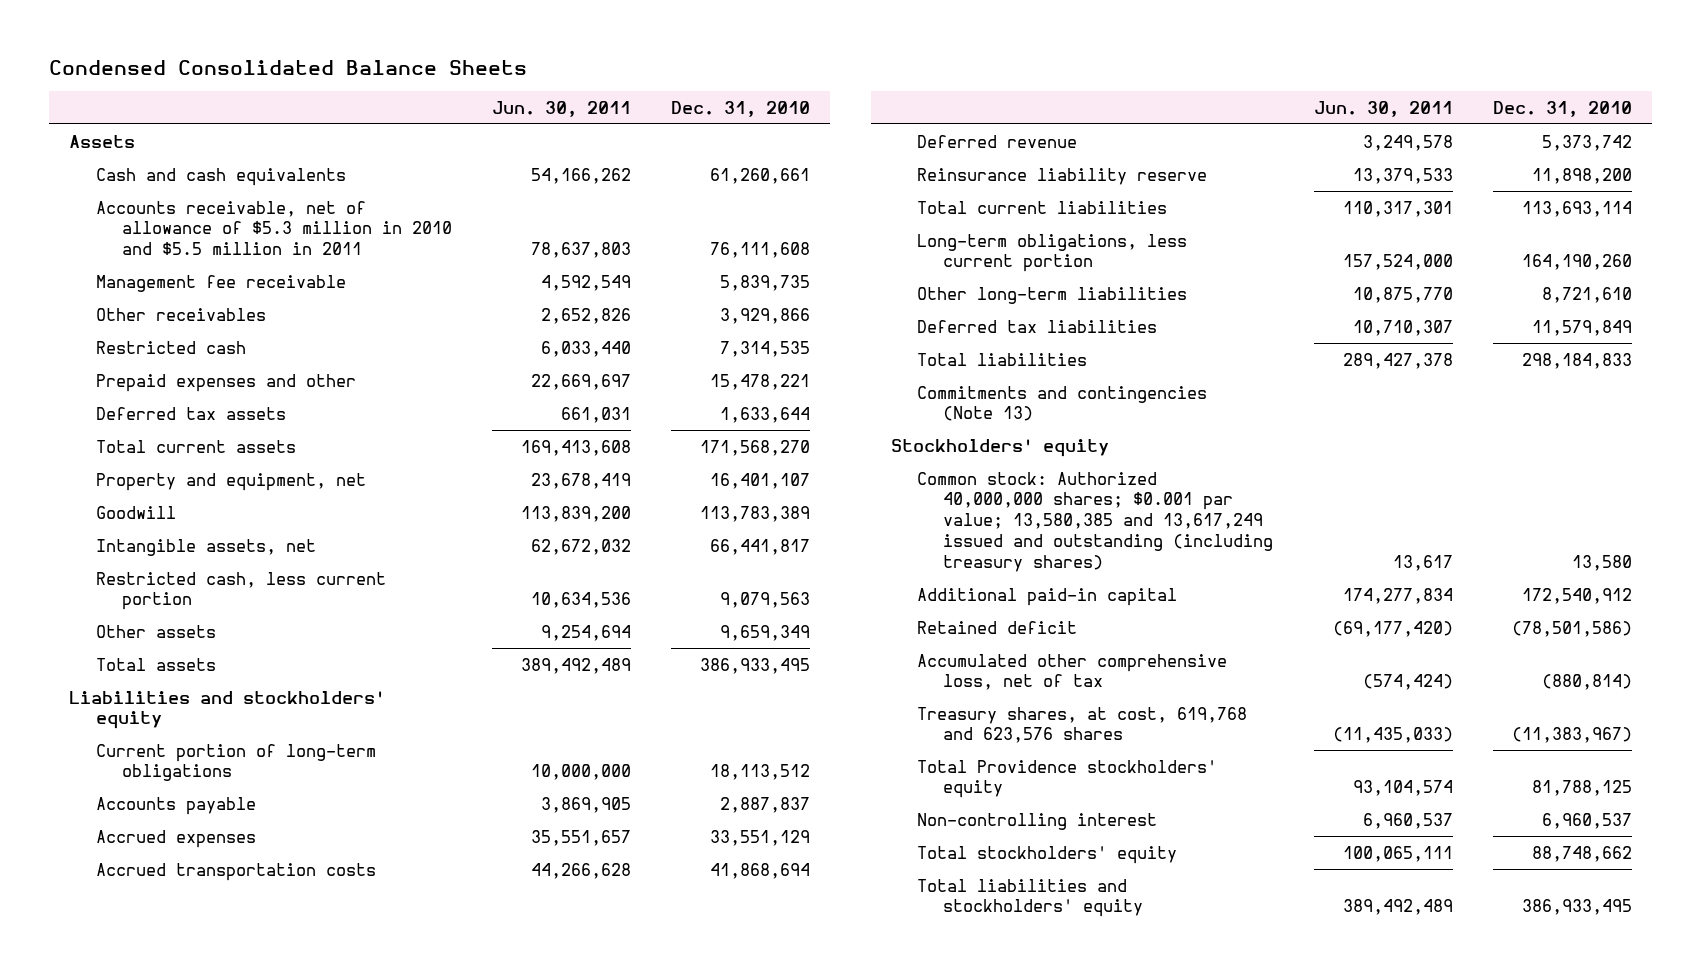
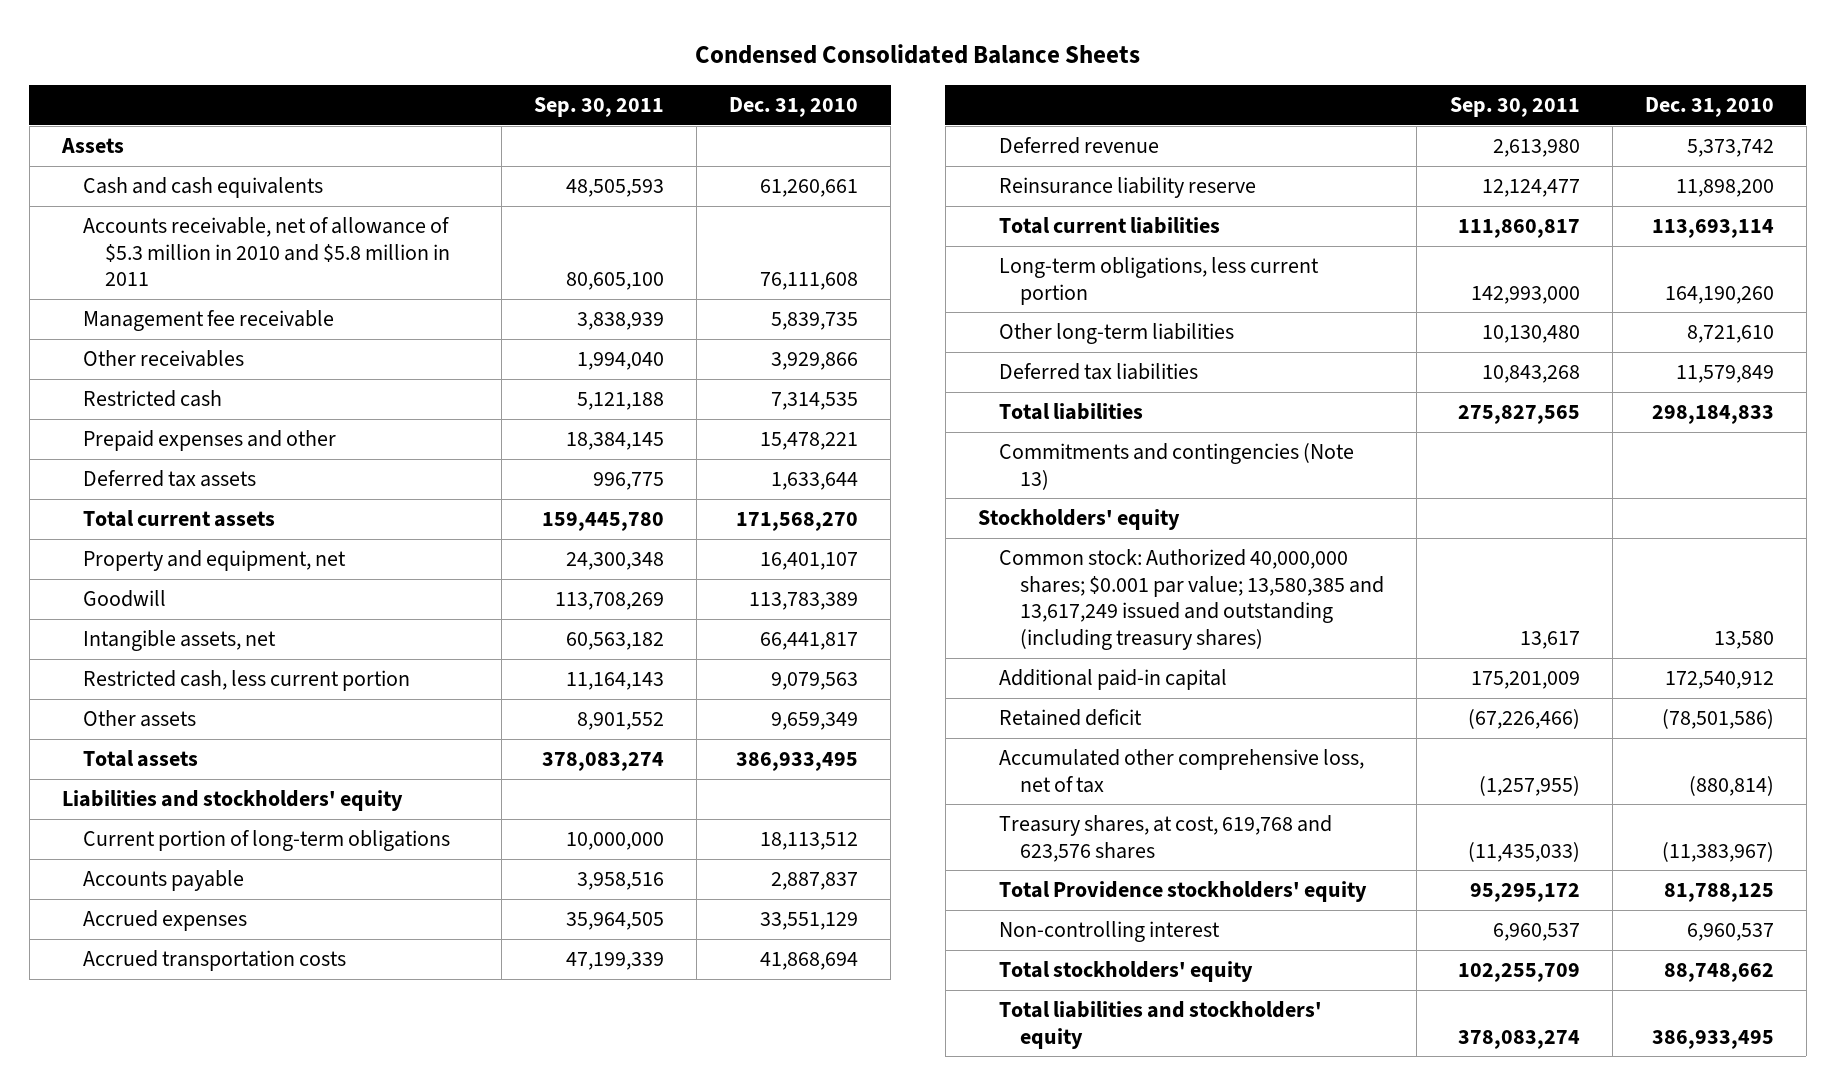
[491,100,631,117] Jun. 30, 2011 -> none
none -> [533,97,664,118] Sep. 30, 2011
[95,200,452,256] Accounts receivable, net of allowance of $5.3 million in 2010 and $5.5 million in 2011 -> [83,217,451,287] Accounts receivable, net of allowance of $5.3 million in 2010 and $5.8 million in 2011

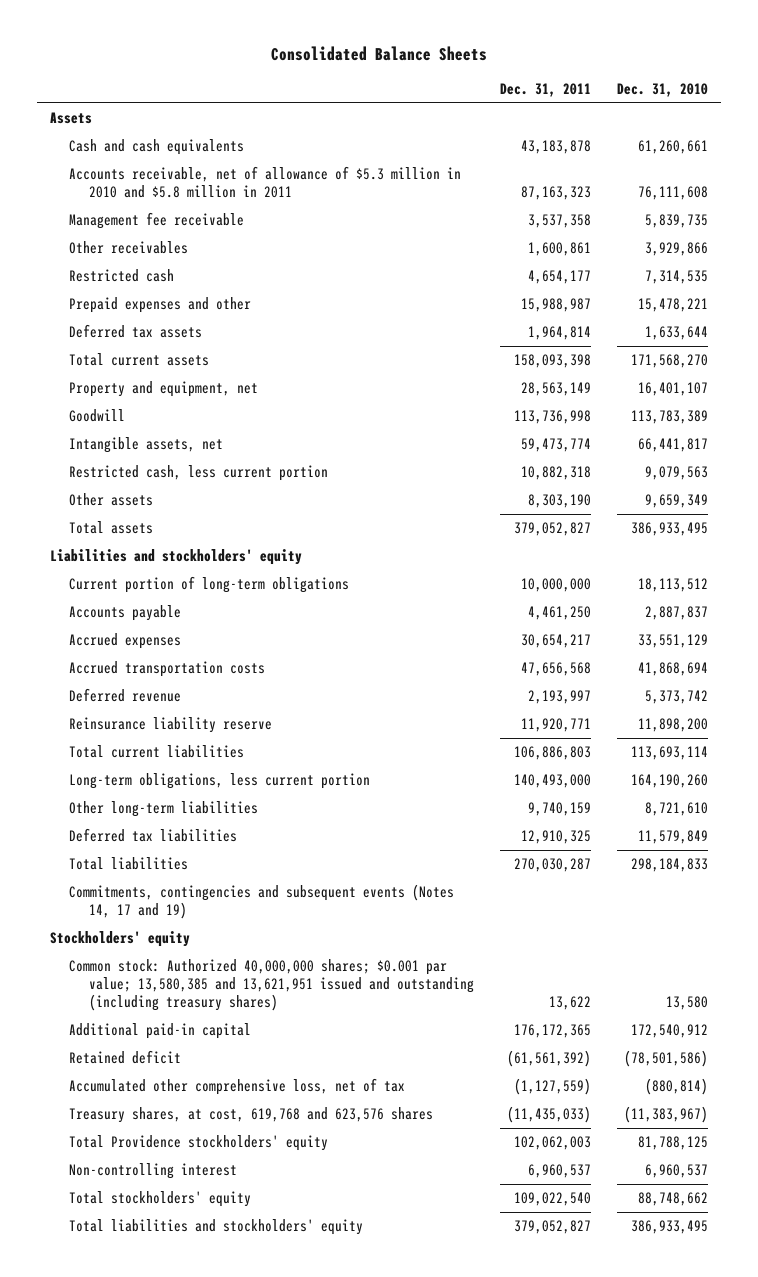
[694,44,1140,65] Condensed Consolidated Balance Sheets -> [270,46,487,62] Consolidated Balance Sheets
[533,97,664,118] Sep. 30, 2011 -> none
none -> [499,83,591,98] Dec. 31, 2011
[999,443,1355,490] Commitments and contingencies (Note 13) -> [69,884,455,920] Commitments, contingencies and subsequent events (Notes 14, 17 and 19)
[999,549,1385,650] Common stock: Authorized 40,000,000 shares; $0.001 par value; 13,580,385 and 13,617,249 issued and outstanding (including treasury shares) -> [69,959,474,1012] Common stock: Authorized 40,000,000 shares; $0.001 par value; 13,580,385 and 13,621,951 issued and outstanding (including treasury shares)

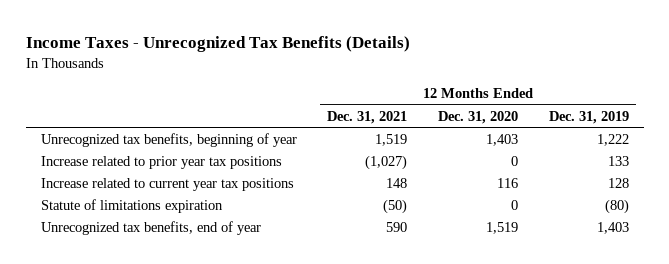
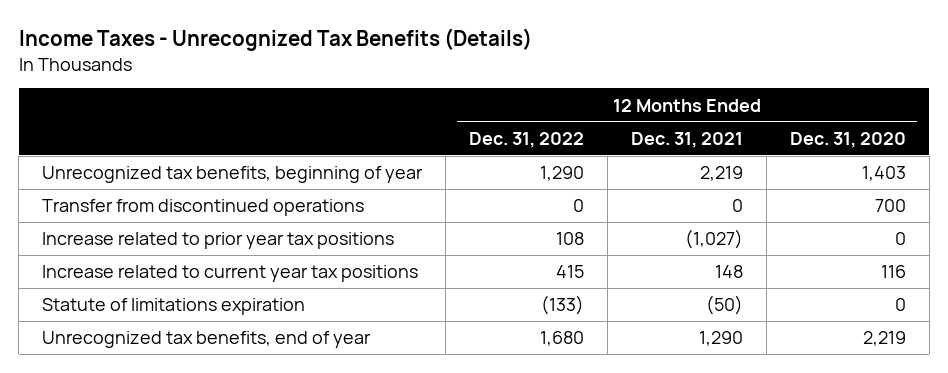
[548,110,629,124] Dec. 31, 2019 -> none
none -> [468,131,584,148] Dec. 31, 2022
[375,133,408,146] 1,519 -> [699,166,743,182] 2,219
none -> [42,199,365,217] Transfer from discontinued operations
[386,221,408,232] 590 -> [698,331,743,347] 1,290
[485,221,518,234] 1,519 -> [862,331,906,347] 2,219

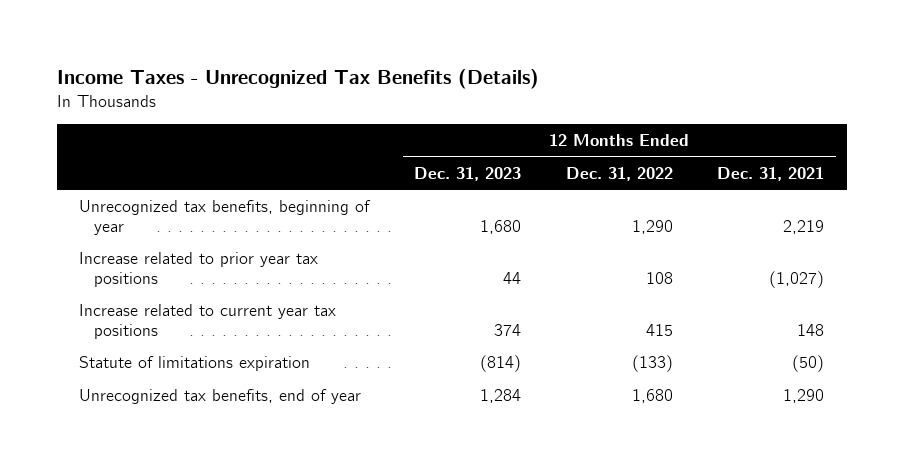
[789,131,906,148] Dec. 31, 2020 -> none
none -> [414,166,522,181] Dec. 31, 2023
[42,199,365,217] Transfer from discontinued operations -> none

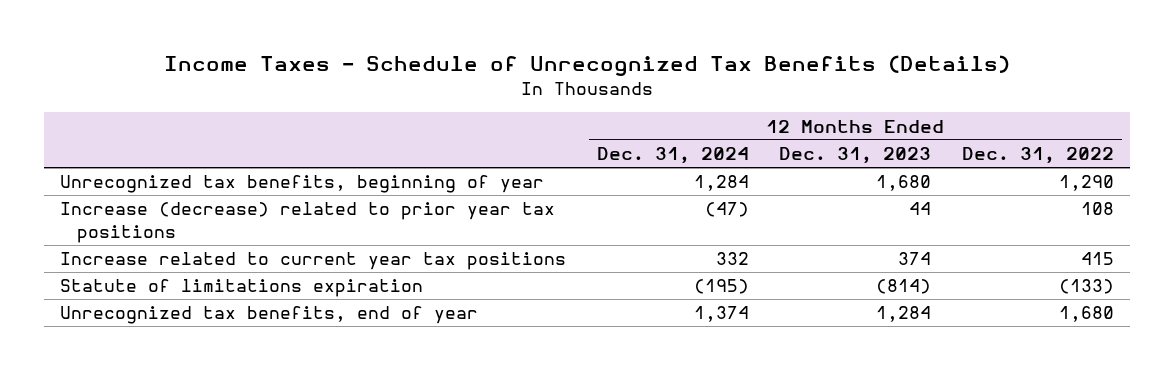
[56,68,539,89] Income Taxes - Unrecognized Tax Benefits (Details) -> [164,55,1011,77] Income Taxes - Schedule of Unrecognized Tax Benefits (Details)
[717,166,825,181] Dec. 31, 2021 -> none
none -> [596,147,749,165] Dec. 31, 2024
[79,252,319,288] Increase related to prior year tax positions -> [59,202,555,243] Increase (decrease) related to prior year tax positions

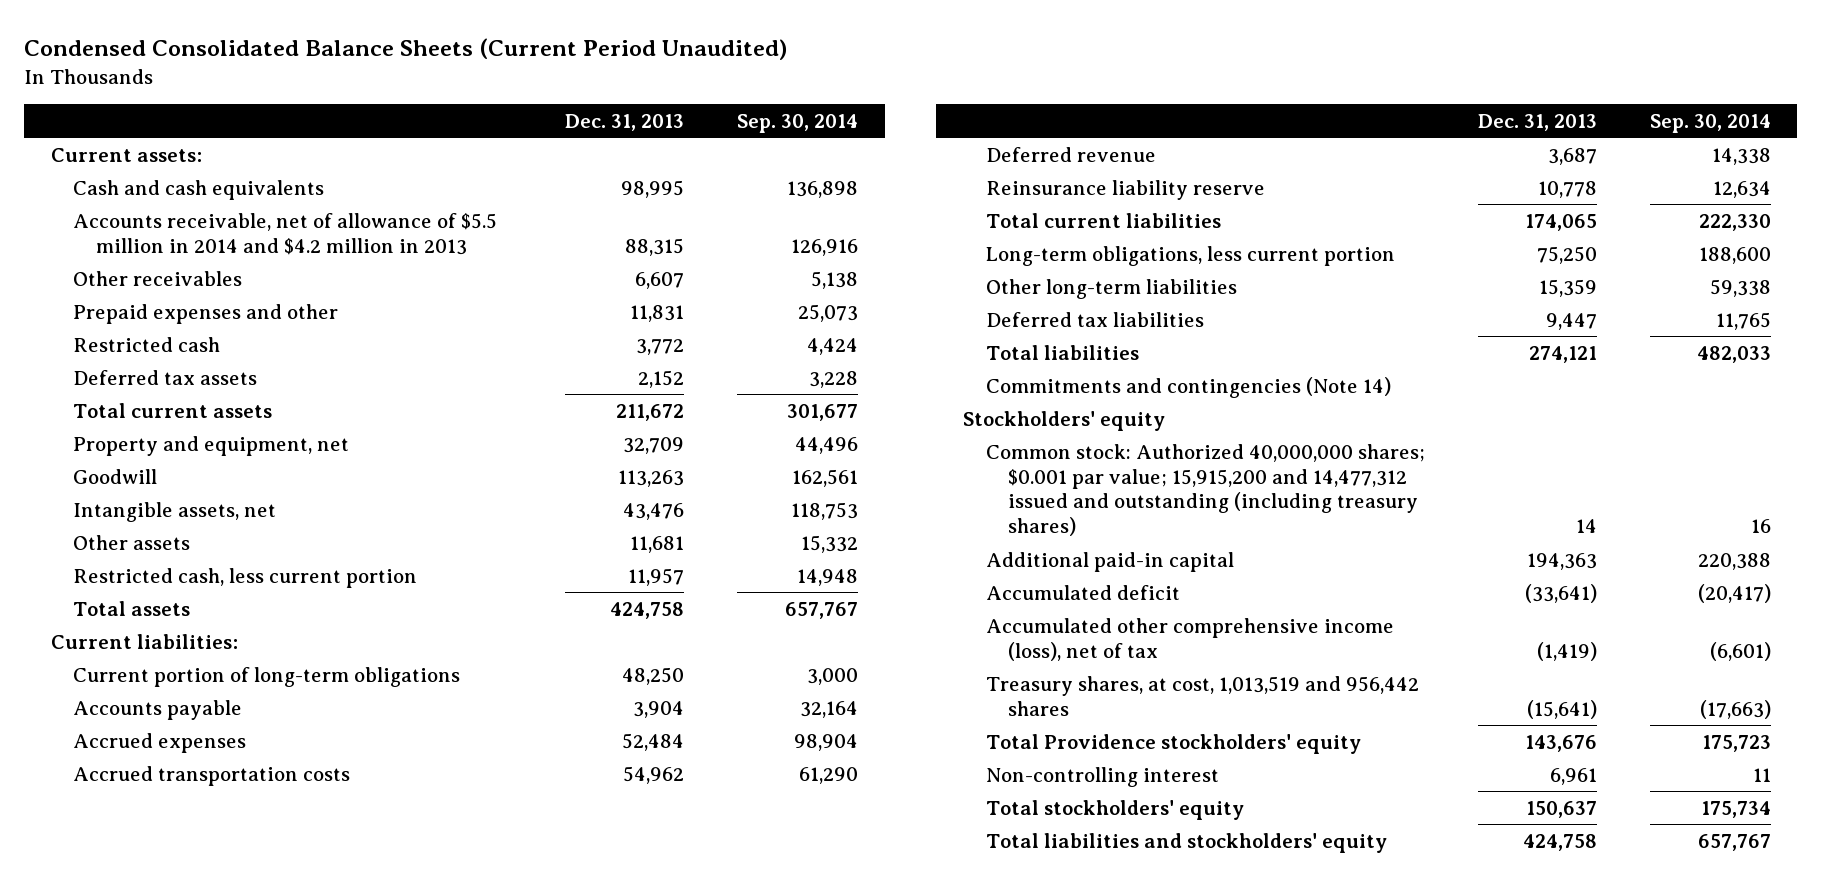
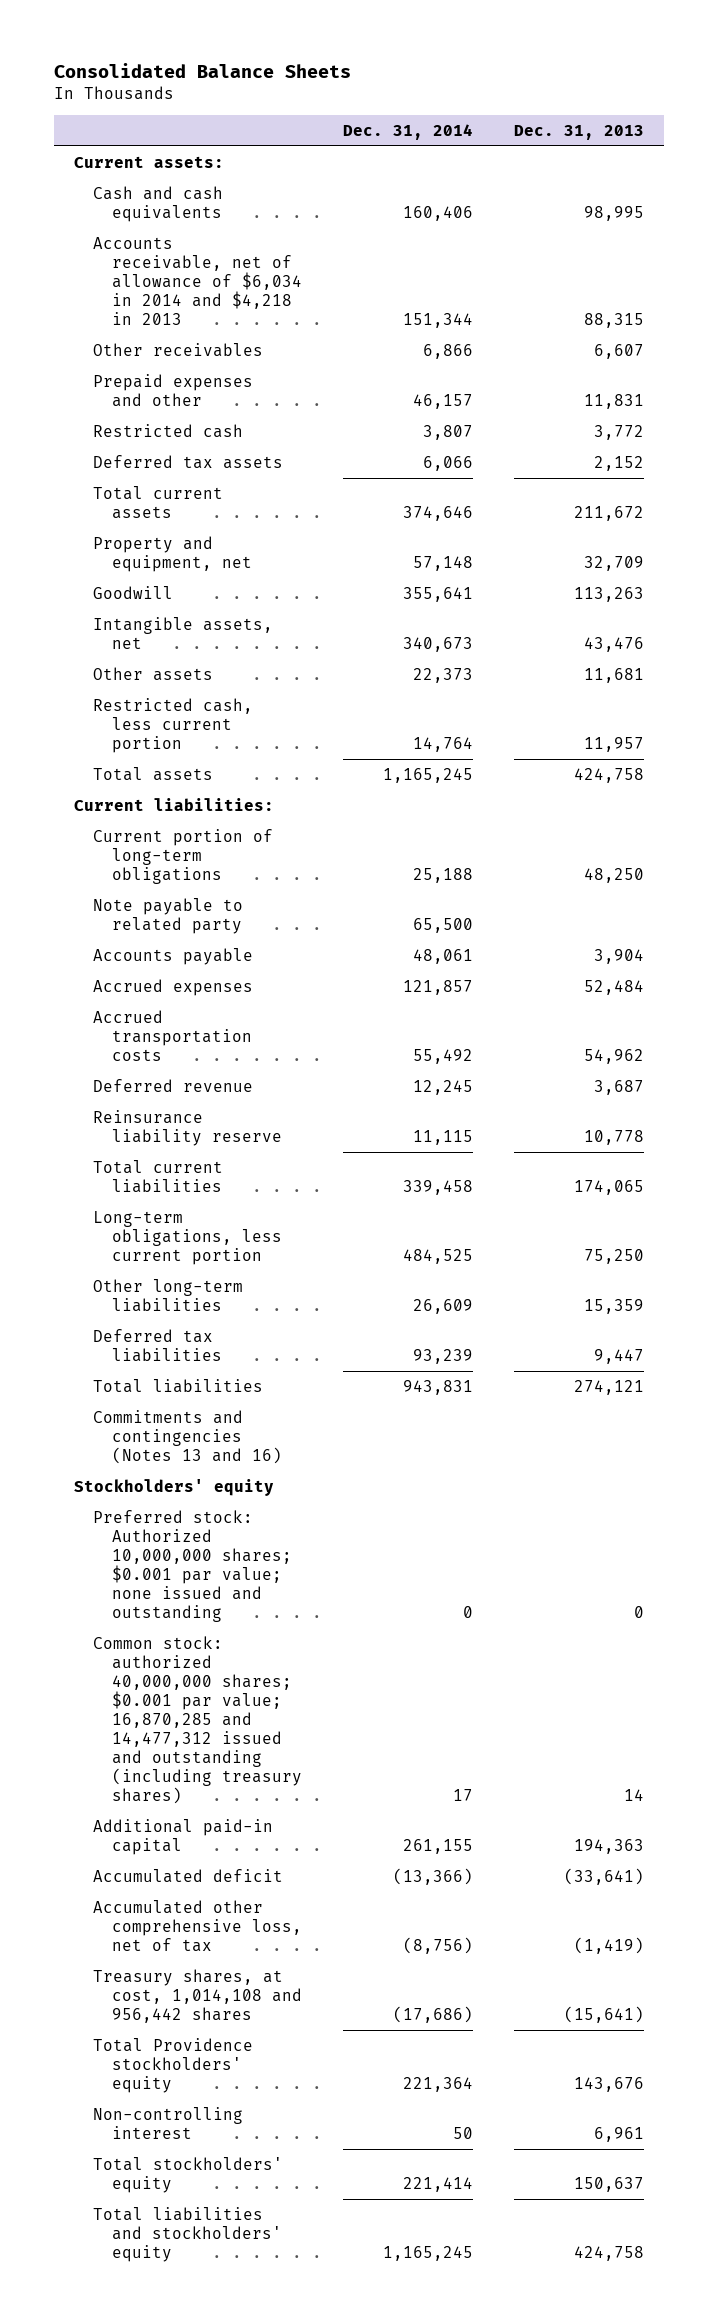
[24,38,788,61] Condensed Consolidated Balance Sheets (Current Period Unaudited) -> [53,63,351,79] Consolidated Balance Sheets
[737,113,859,133] Sep. 30, 2014 -> none
none -> [342,123,473,140] Dec. 31, 2014
[73,212,498,255] Accounts receivable, net of allowance of $5.5 million in 2014 and $4.2 million in 2013 -> [93,236,303,325] Accounts receivable, net of allowance of $6,034 in 2014 and $4,218 in 2013
none -> [93,897,244,934] Note payable to related party
[985,376,1391,398] Commitments and contingencies (Note 14) -> [93,1409,283,1464] Commitments and contingencies (Notes 13 and 16)
none -> [93,1509,293,1623] Preferred stock: Authorized 10,000,000 shares; $0.001 par value; none issued and outstanding
[985,443,1425,537] Common stock: Authorized 40,000,000 shares; $0.001 par value; 15,915,200 and 14,477,312 issued and outstanding (including treasury shares) -> [93,1635,303,1805] Common stock: authorized 40,000,000 shares; $0.001 par value; 16,870,285 and 14,477,312 issued and outstanding (including treasury shares)
[985,617,1394,661] Accumulated other comprehensive income (loss), net of tax -> [93,1899,303,1952] Accumulated other comprehensive loss, net of tax
[985,675,1419,716] Treasury shares, at cost, 1,013,519 and 956,442 shares -> [93,1968,303,2023] Treasury shares, at cost, 1,014,108 and 956,442 shares

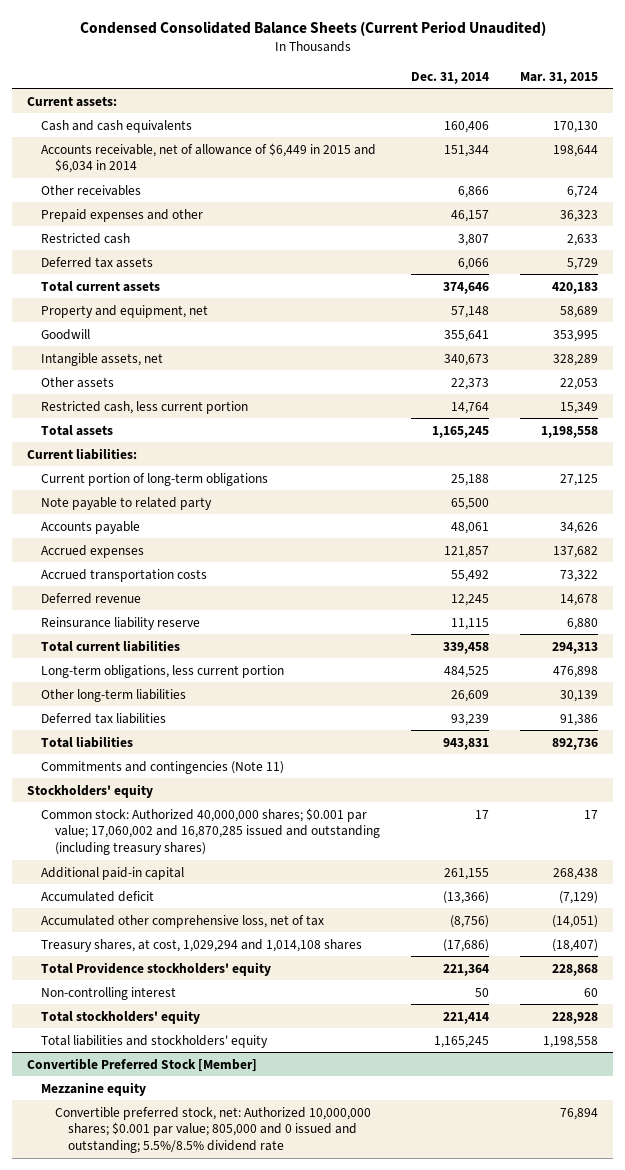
[53,63,351,79] Consolidated Balance Sheets -> [79,20,546,36] Condensed Consolidated Balance Sheets (Current Period Unaudited)
[513,124,644,140] Dec. 31, 2013 -> none
none -> [519,71,598,84] Mar. 31, 2015
[93,236,303,325] Accounts receivable, net of allowance of $6,034 in 2014 and $4,218 in 2013 -> [41,142,377,174] Accounts receivable, net of allowance of $6,449 in 2015 and $6,034 in 2014
[93,1409,283,1464] Commitments and contingencies (Notes 13 and 16) -> [41,760,285,774] Commitments and contingencies (Note 11)
[93,1509,293,1623] Preferred stock: Authorized 10,000,000 shares; $0.001 par value; none issued and outstanding -> none
[93,1635,303,1805] Common stock: authorized 40,000,000 shares; $0.001 par value; 16,870,285 and 14,477,312 issued and outstanding (including treasury shares) -> [41,807,380,856] Common stock: Authorized 40,000,000 shares; $0.001 par value; 17,060,002 and 16,870,285 issued and outstanding (including treasury shares)
[93,1968,303,2023] Treasury shares, at cost, 1,014,108 and 956,442 shares -> [41,938,363,952] Treasury shares, at cost, 1,029,294 and 1,014,108 shares
none -> [27,1057,258,1072] Convertible Preferred Stock [Member]
none -> [41,1081,147,1096] Mezzanine equity
none -> [54,1106,371,1154] Convertible preferred stock, net: Authorized 10,000,000 shares; $0.001 par value; 805,000 and 0 issued and outstanding; 5.5%/8.5% dividend rate

